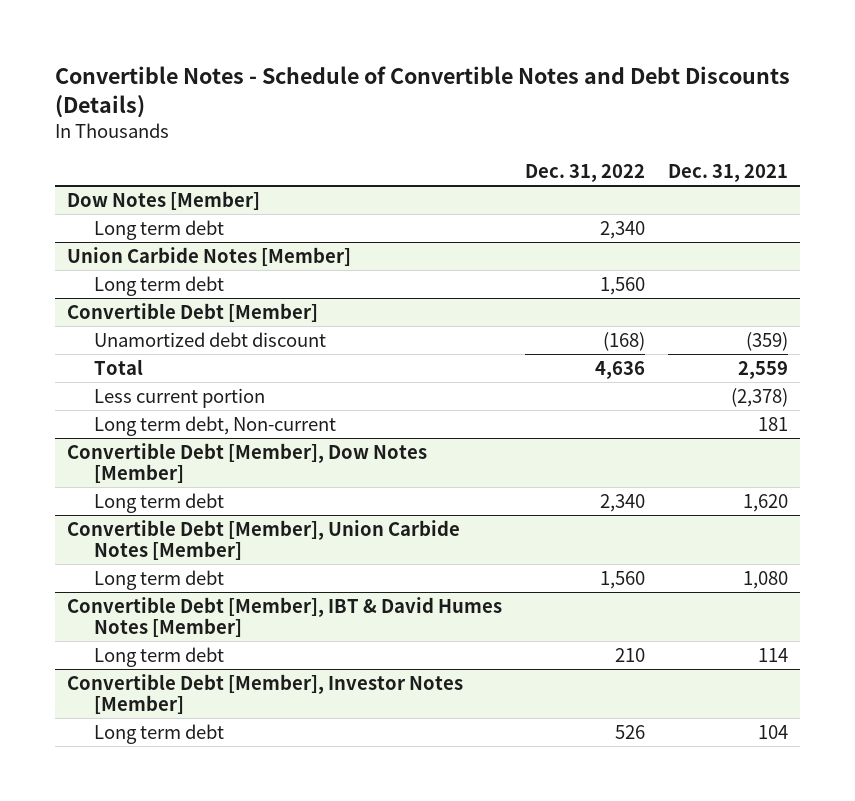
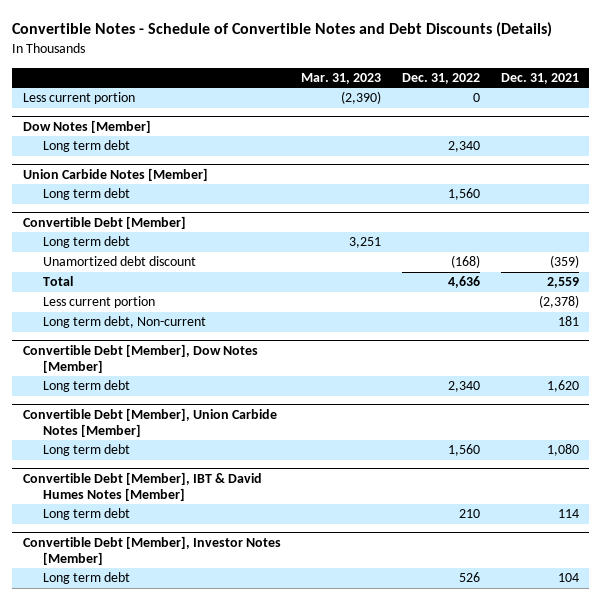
none -> [301,73,382,85] Mar. 31, 2023
none -> [22,92,135,105] Less current portion
none -> [42,236,130,249] Long term debt

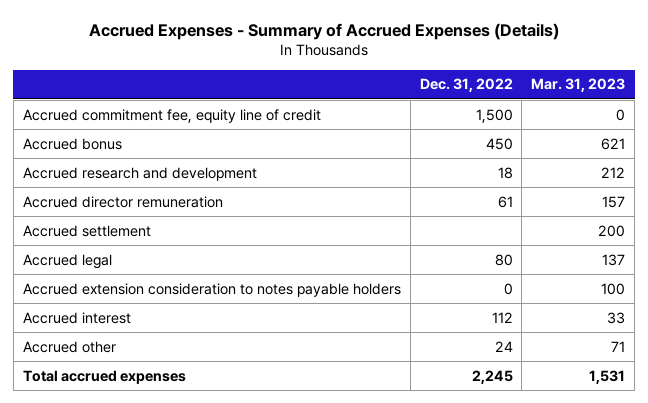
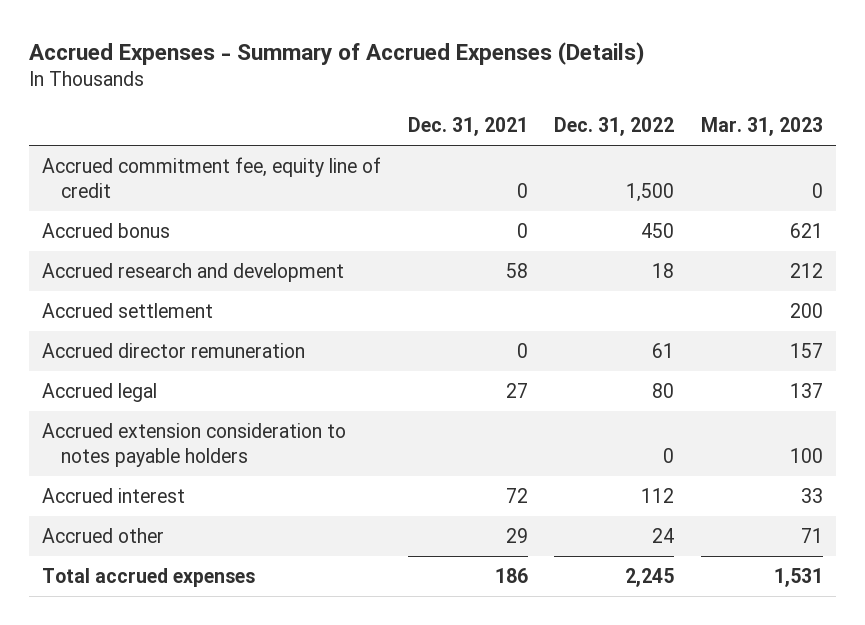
none -> [407,117,528,137] Dec. 31, 2021
[22,195,223,208] Accrued director remuneration -> [42,342,306,358] Accrued director remuneration

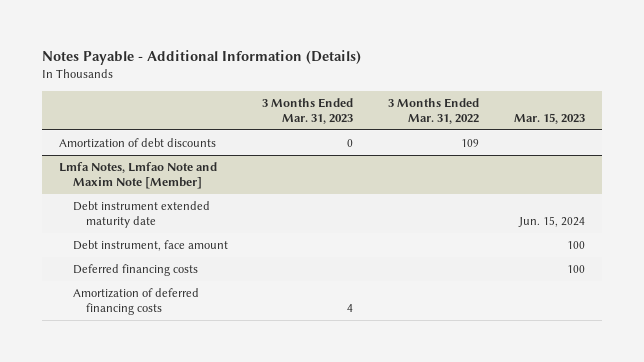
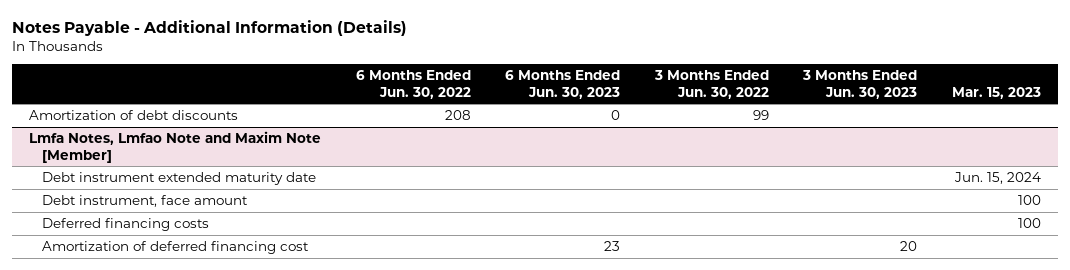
[262,97,354,124] 3 Months Ended Mar. 31, 2023 -> none
[388,97,480,124] 3 Months Ended Mar. 31, 2022 -> none
none -> [355,70,471,99] 6 Months Ended Jun. 30, 2022
none -> [505,70,621,99] 6 Months Ended Jun. 30, 2023
none -> [653,70,769,99] 3 Months Ended Jun. 30, 2022
none -> [802,70,918,99] 3 Months Ended Jun. 30, 2023
[72,288,199,316] Amortization of deferred financing costs -> [42,241,310,255] Amortization of deferred financing cost

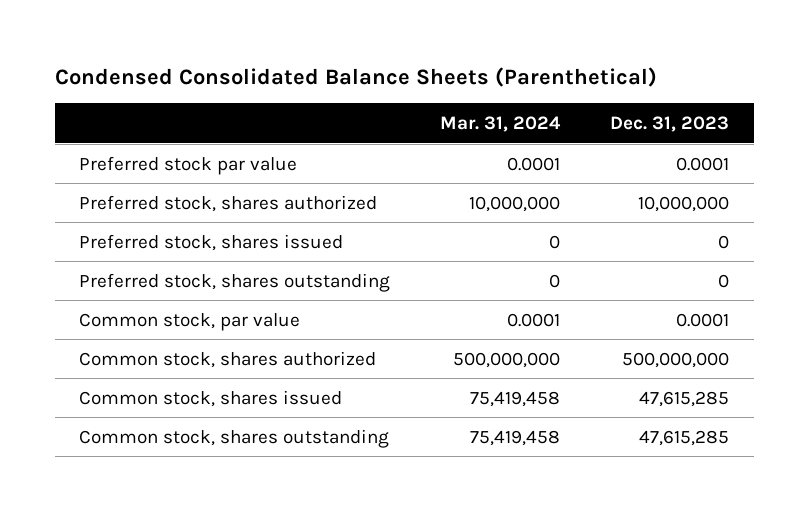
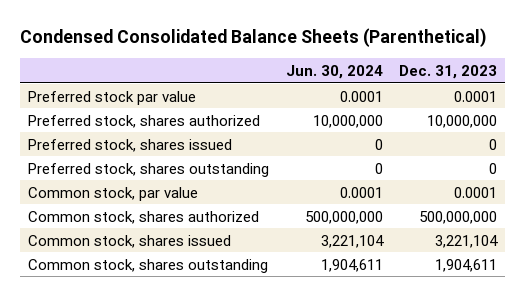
[440,115,562,132] Mar. 31, 2024 -> none
none -> [285,64,383,79] Jun. 30, 2024
[639,390,730,407] 47,615,285 -> [435,234,499,248] 3,221,104
[639,429,730,446] 47,615,285 -> [435,258,498,272] 1,904,611

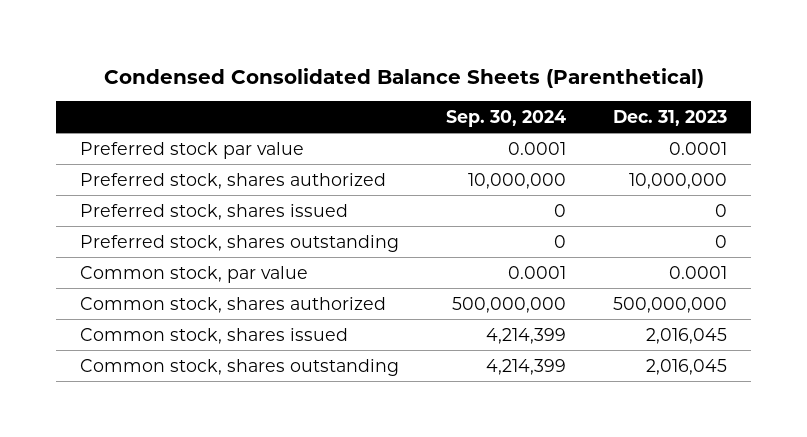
[285,64,383,79] Jun. 30, 2024 -> none
none -> [446,109,567,127] Sep. 30, 2024
[435,234,499,248] 3,221,104 -> [646,327,728,344] 2,016,045
[435,258,498,272] 1,904,611 -> [646,358,728,375] 2,016,045

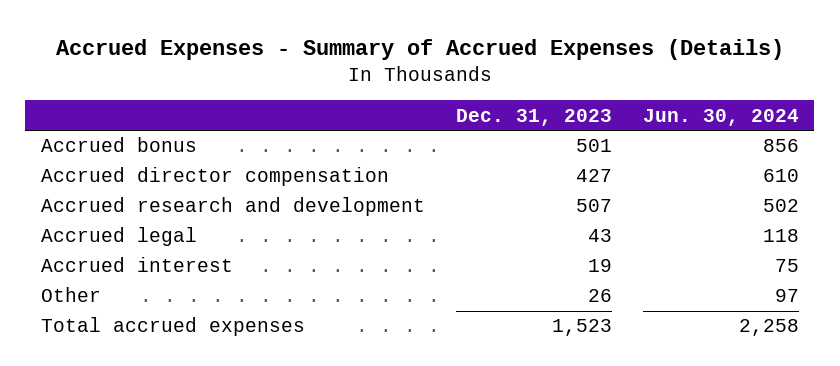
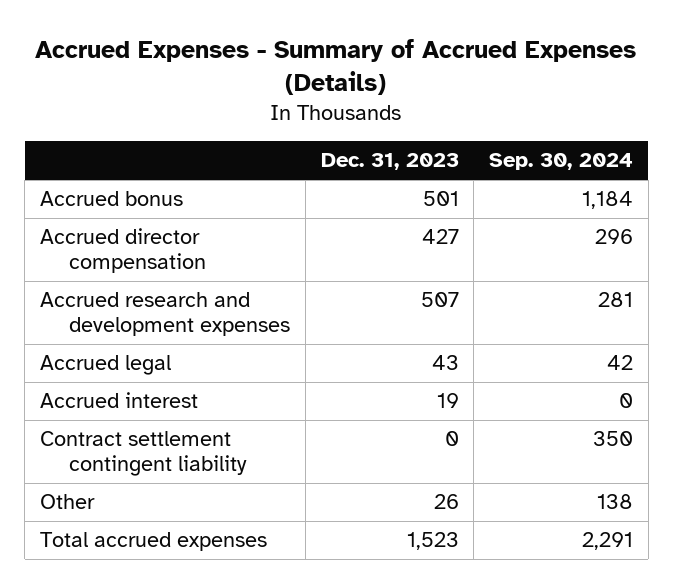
[642,108,799,126] Jun. 30, 2024 -> none
none -> [488,153,633,171] Sep. 30, 2024
[40,197,425,217] Accrued research and development -> [39,292,291,337] Accrued research and development expenses
none -> [39,431,248,477] Contract settlement contingent liability

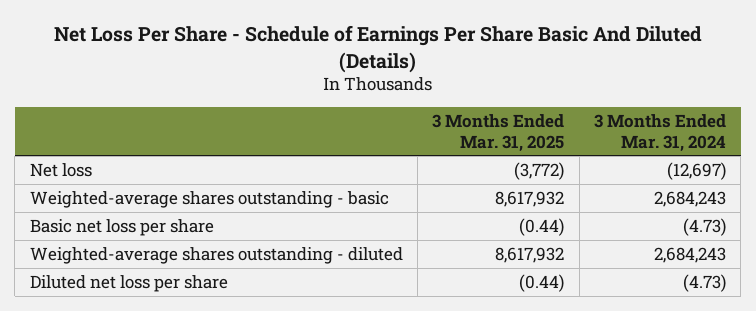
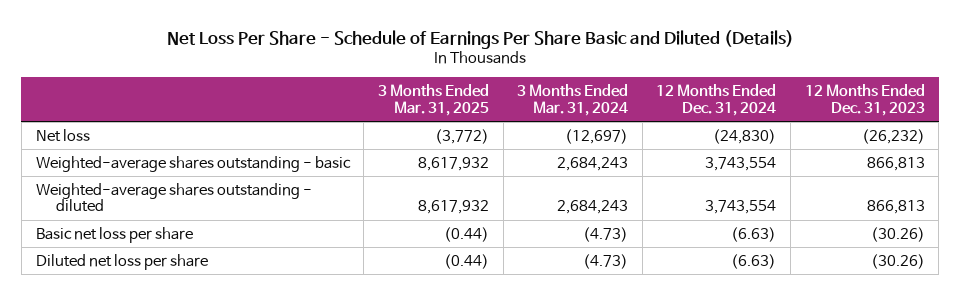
[53,25,702,73] Net Loss Per Share - Schedule of Earnings Per Share Basic And Diluted (Details) -> [167,29,795,49] Net Loss Per Share - Schedule of Earnings Per Share Basic and Diluted (Details)
none -> [656,84,777,116] 12 Months Ended Dec. 31, 2024
none -> [804,84,925,116] 12 Months Ended Dec. 31, 2023
[29,218,214,236] Basic net loss per share -> [35,226,193,243] Basic net loss per share

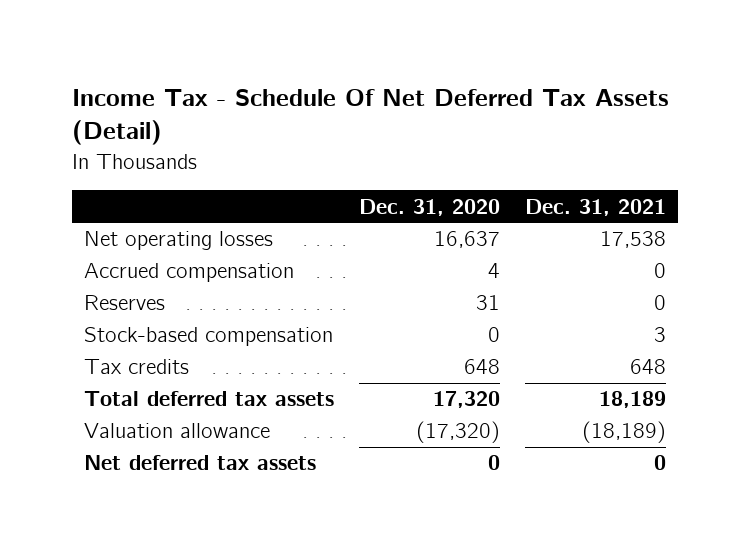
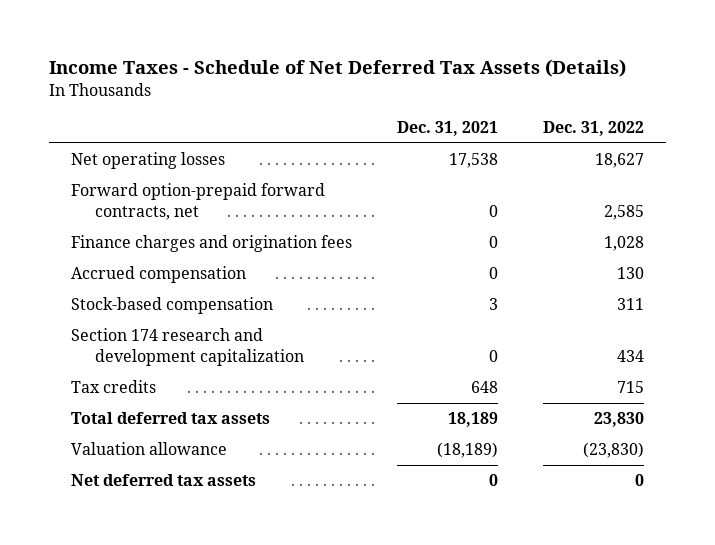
[71,88,669,146] Income Tax - Schedule Of Net Deferred Tax Assets (Detail) -> [48,58,626,77] Income Taxes - Schedule of Net Deferred Tax Assets (Details)
[359,198,501,216] Dec. 31, 2020 -> none
none -> [542,121,644,137] Dec. 31, 2022
none -> [71,183,326,220] Forward option-prepaid forward contracts, net
none -> [71,235,353,253] Finance charges and origination fees
[84,295,166,311] Reserves -> none
none -> [71,328,305,366] Section 174 research and development capitalization

